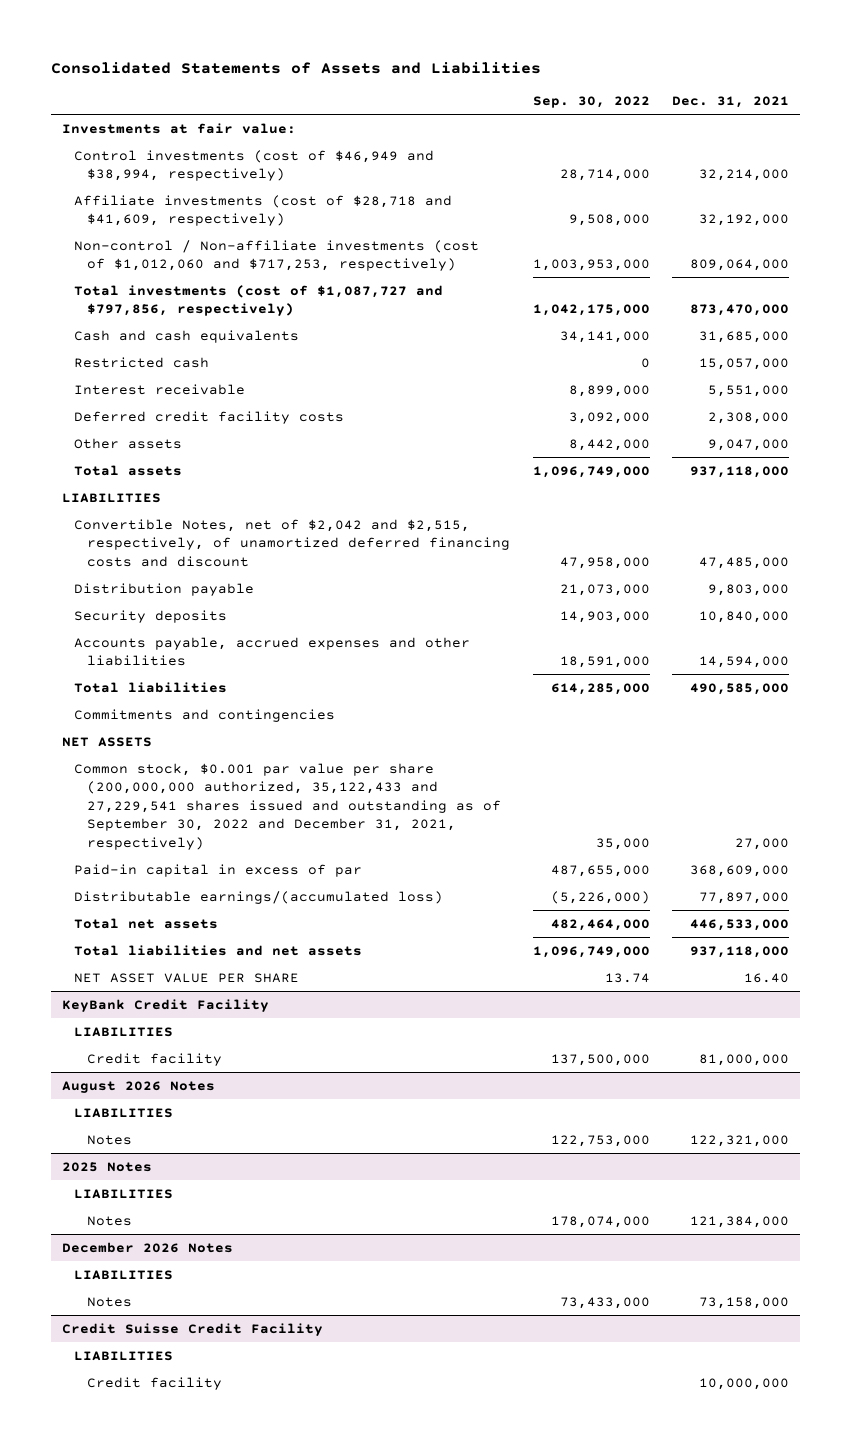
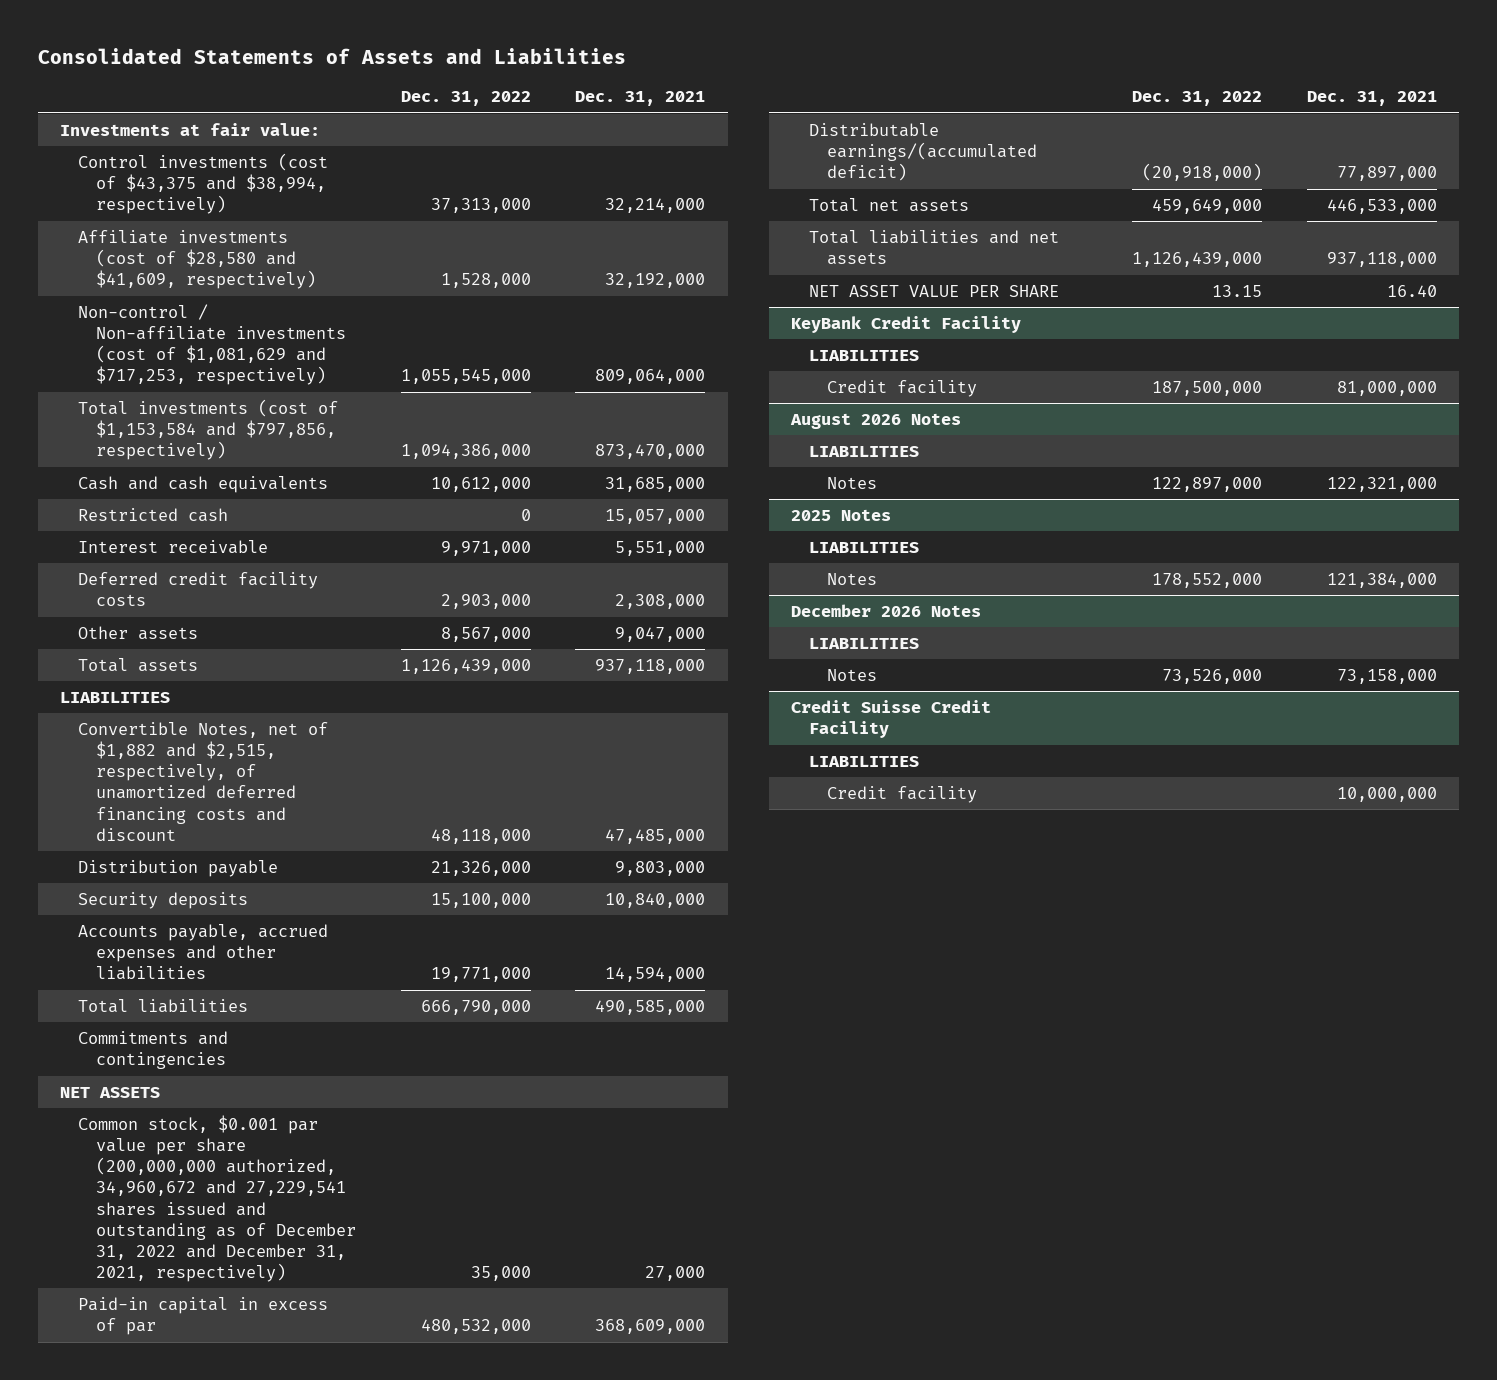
[532,96,650,109] Sep. 30, 2022 -> none
none -> [400,91,531,107] Dec. 31, 2022
[74,149,435,182] Control investments (cost of $46,949 and $38,994, respectively) -> [78,152,329,215] Control investments (cost of $43,375 and $38,994, respectively)
[74,194,453,227] Affiliate investments (cost of $28,718 and $41,609, respectively) -> [78,229,317,290] Affiliate investments (cost of $28,580 and $41,609, respectively)
[74,239,480,272] Non-control / Non-affiliate investments (cost of $1,012,060 and $717,253, respectively) -> [78,303,347,386] Non-control / Non-affiliate investments (cost of $1,081,629 and $717,253, respectively)
[74,284,444,317] Total investments (cost of $1,087,727 and $797,856, respectively) -> [78,398,339,461] Total investments (cost of $1,153,584 and $797,856, respectively)
[74,518,511,567] Convertible Notes, net of $2,042 and $2,515, respectively, of unamortized deferred financing costs and discount -> [78,721,329,841] Convertible Notes, net of $1,882 and $2,515, respectively, of unamortized deferred financing costs and discount
[74,762,502,850] Common stock, $0.001 par value per share (200,000,000 authorized, 35,122,433 and 27,229,541 shares issued and outstanding as of September 30, 2022 and December 31, 2021, respectively) -> [78,1114,357,1282] Common stock, $0.001 par value per share (200,000,000 authorized, 34,960,672 and 27,229,541 shares issued and outstanding as of December 31, 2022 and December 31, 2021, respectively)
[74,890,444,904] Distributable earnings/(accumulated loss) -> [809,122,1038,182] Distributable earnings/(accumulated deficit)

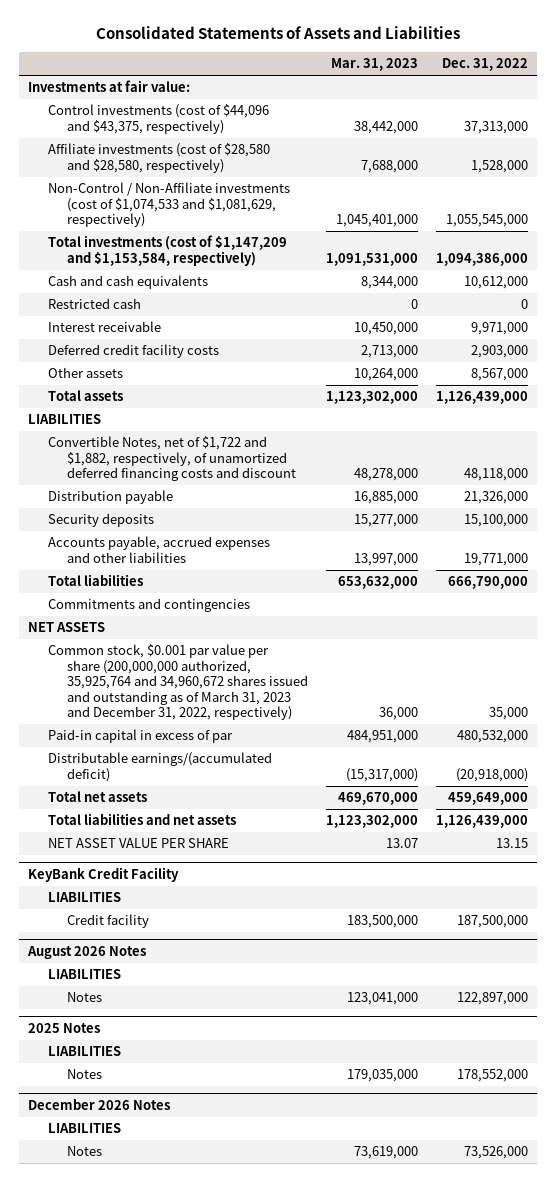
[575,91,706,107] Dec. 31, 2021 -> none
none -> [331,58,419,72] Mar. 31, 2023
[78,152,329,215] Control investments (cost of $43,375 and $38,994, respectively) -> [47,104,269,134] Control investments (cost of $44,096 and $43,375, respectively)
[78,229,317,290] Affiliate investments (cost of $28,580 and $41,609, respectively) -> [47,143,270,173] Affiliate investments (cost of $28,580 and $28,580, respectively)
[78,303,347,386] Non-control / Non-affiliate investments (cost of $1,081,629 and $717,253, respectively) -> [47,182,290,228] Non-Control / Non-Affiliate investments (cost of $1,074,533 and $1,081,629, respectively)
[78,398,339,461] Total investments (cost of $1,153,584 and $797,856, respectively) -> [47,235,287,266] Total investments (cost of $1,147,209 and $1,153,584, respectively)
[78,721,329,841] Convertible Notes, net of $1,882 and $2,515, respectively, of unamortized deferred financing costs and discount -> [47,436,297,482] Convertible Notes, net of $1,722 and $1,882, respectively, of unamortized deferred financing costs and discount
[78,1114,357,1282] Common stock, $0.001 par value per share (200,000,000 authorized, 34,960,672 and 27,229,541 shares issued and outstanding as of December 31, 2022 and December 31, 2021, respectively) -> [47,644,309,721] Common stock, $0.001 par value per share (200,000,000 authorized, 35,925,764 and 34,960,672 shares issued and outstanding as of March 31, 2023 and December 31, 2022, respectively)
[791,699,992,739] Credit Suisse Credit Facility -> none
[809,755,920,767] LIABILITIES -> none
[827,785,978,803] Credit facility -> none

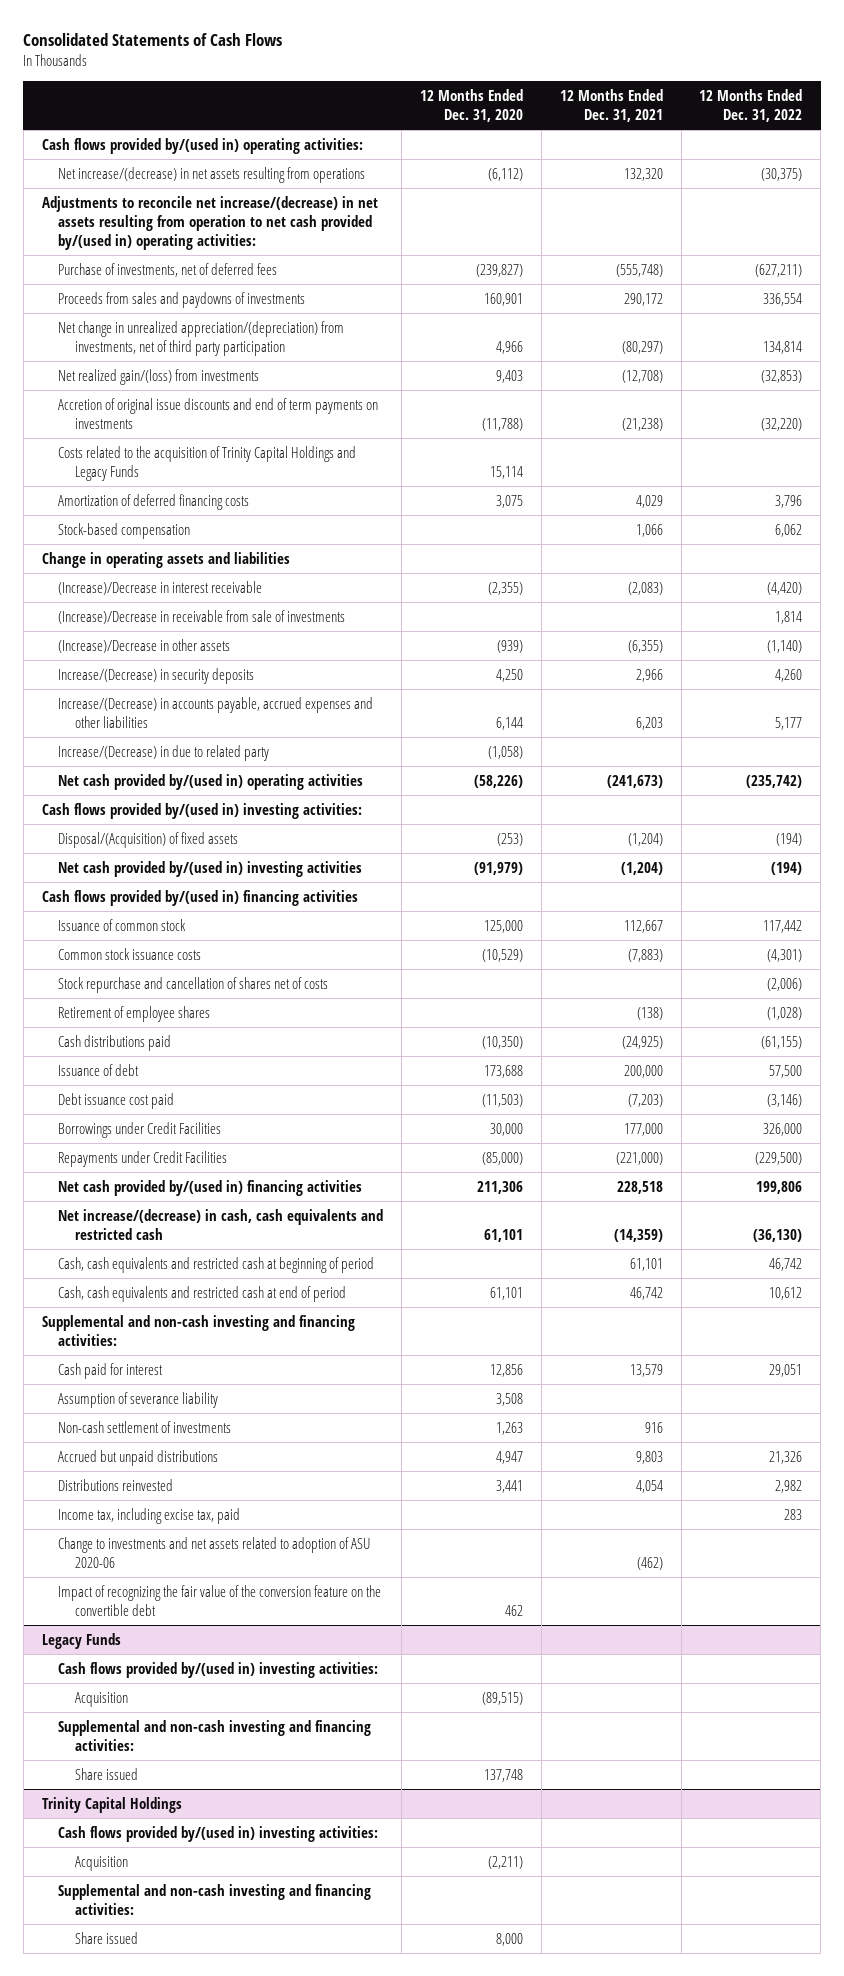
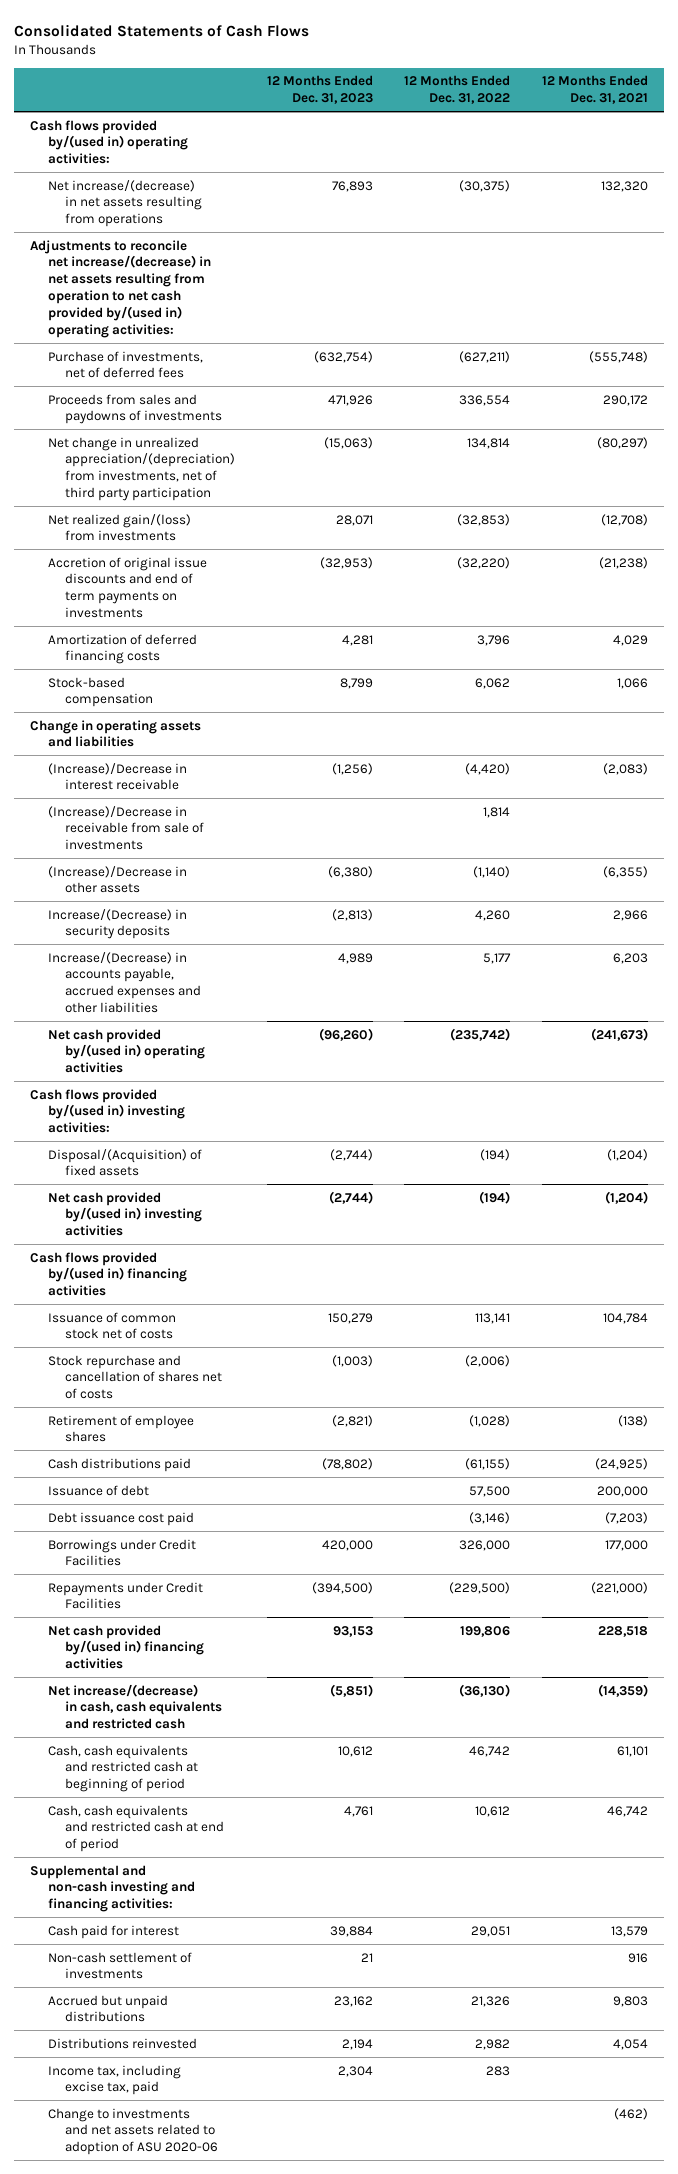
[419,88,523,122] 12 Months Ended Dec. 31, 2020 -> none
none -> [266,75,373,105] 12 Months Ended Dec. 31, 2023
[58,445,357,481] Costs related to the acquisition of Trinity Capital Holdings and Legacy Funds -> none
[58,744,270,761] Increase/(Decrease) in due to related party -> none
[58,947,202,960] Common stock issuance costs -> none
[58,918,187,931] Issuance of common stock -> [47,1311,176,1340] Issuance of common stock net of costs
[623,919,663,933] 112,667 -> [603,1312,649,1324] 104,784
[763,919,803,933] 117,442 -> [475,1312,511,1324] 113,141
[58,1391,219,1408] Assumption of severance liability -> none
[58,1584,382,1616] Impact of recognizing the fair value of the conversion feature on the convertible debt -> none
[41,1632,121,1649] Legacy Funds -> none
[58,1661,379,1678] Cash flows provided by/(used in) investing activities: -> none
[74,1691,128,1707] Acquisition -> none
[58,1719,372,1751] Supplemental and non-cash investing and financing activities: -> none
[74,1767,138,1780] Share issued -> none
[41,1796,182,1813] Trinity Capital Holdings -> none
[58,1825,379,1842] Cash flows provided by/(used in) investing activities: -> none
[74,1855,128,1871] Acquisition -> none
[58,1883,372,1915] Supplemental and non-cash investing and financing activities: -> none
[74,1931,138,1944] Share issued -> none

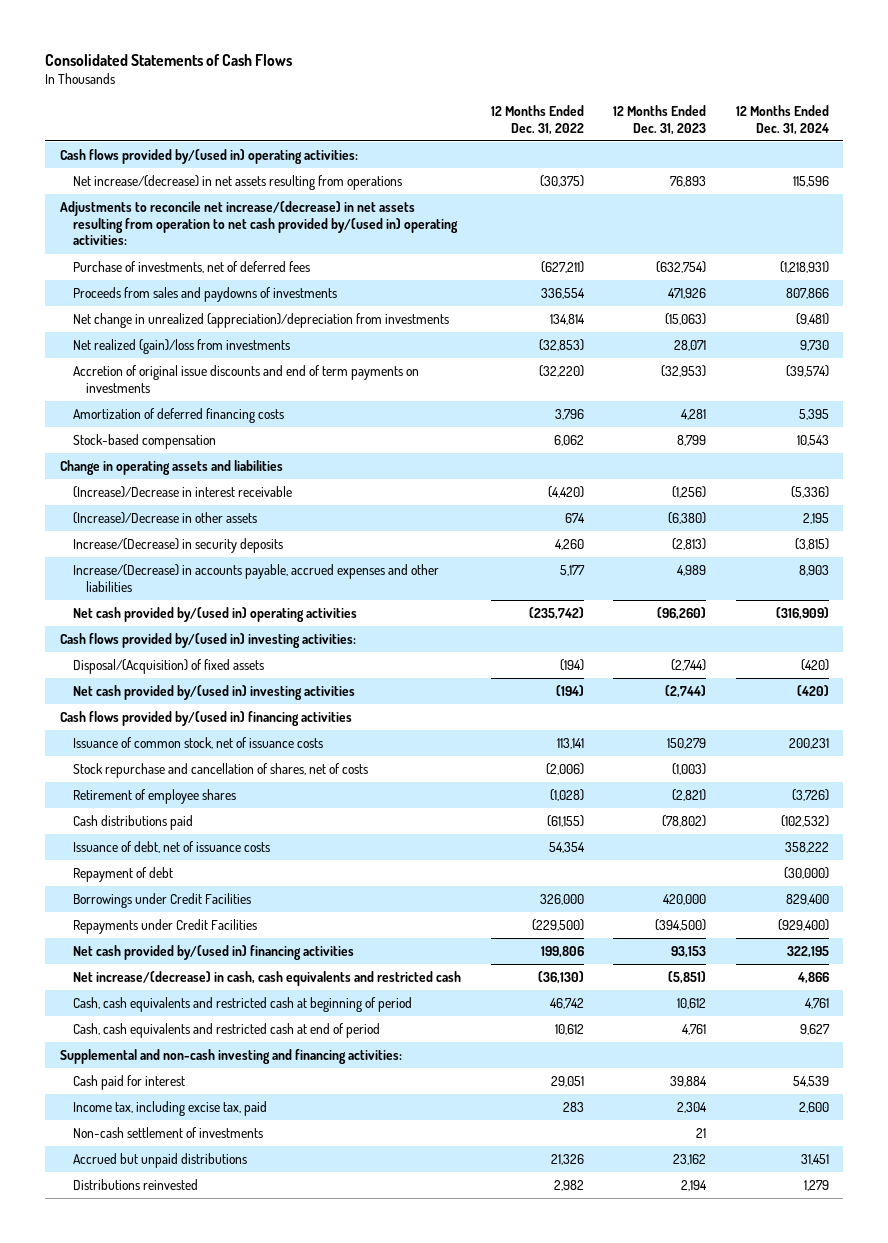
[542,75,649,105] 12 Months Ended Dec. 31, 2021 -> none
none -> [735,104,829,135] 12 Months Ended Dec. 31, 2024
[47,436,235,502] Net change in unrealized appreciation/(depreciation) from investments, net of third party participation -> [73,313,450,329] Net change in unrealized (appreciation)/depreciation from investments
[47,513,191,542] Net realized gain/(loss) from investments -> [73,339,291,355] Net realized (gain)/loss from investments
[47,805,204,851] (Increase)/Decrease in receivable from sale of investments -> none
[473,865,511,878] (1,140) -> [564,513,585,524] 674
[47,1311,176,1340] Issuance of common stock net of costs -> [73,737,324,750] Issuance of common stock, net of issuance costs
[47,1354,222,1400] Stock repurchase and cancellation of shares net of costs -> [73,763,369,779] Stock repurchase and cancellation of shares, net of costs
[47,1511,194,1526] Debt issuance cost paid -> none
[47,1484,149,1496] Issuance of debt -> [73,841,271,854] Issuance of debt, net of issuance costs
[469,1485,511,1497] 57,500 -> [548,842,585,854] 54,354
none -> [73,867,174,883] Repayment of debt
[47,2064,181,2096] Income tax, including excise tax, paid -> [73,1101,268,1117] Income tax, including excise tax, paid
[47,2107,218,2156] Change to investments and net assets related to adoption of ASU 2020-06 -> none

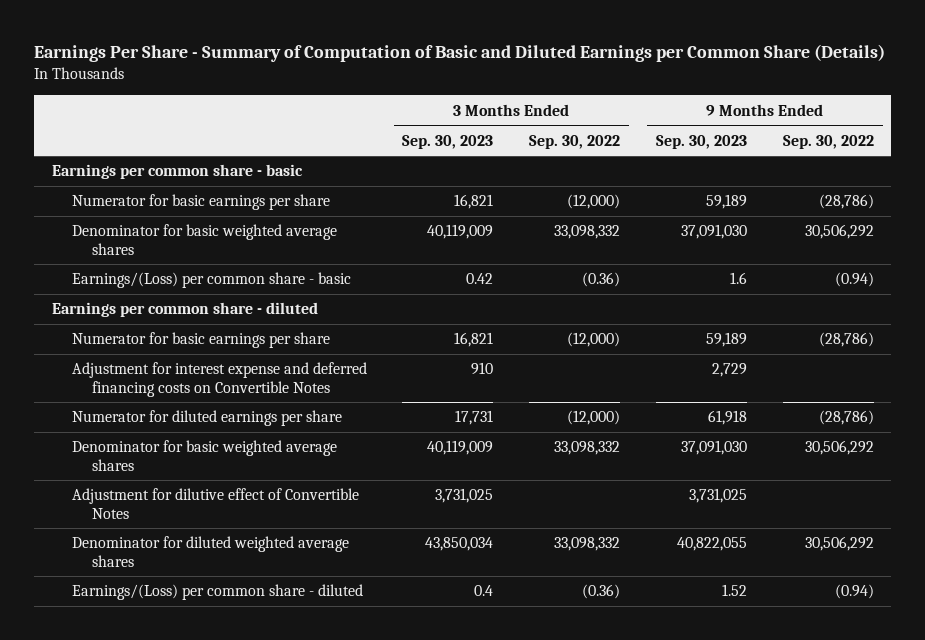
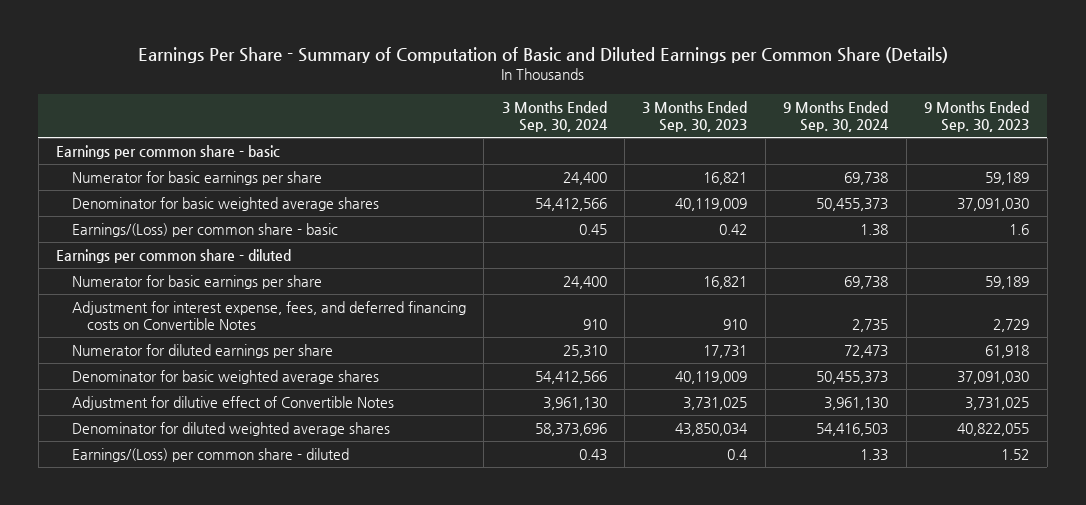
[529,134,621,149] Sep. 30, 2022 -> none
[782,134,874,149] Sep. 30, 2022 -> none
none -> [501,100,608,133] 3 Months Ended Sep. 30, 2024
none -> [783,100,890,133] 9 Months Ended Sep. 30, 2024
[71,362,367,397] Adjustment for interest expense and deferred financing costs on Convertible Notes -> [71,300,466,331] Adjustment for interest expense, fees, and deferred financing costs on Convertible Notes

